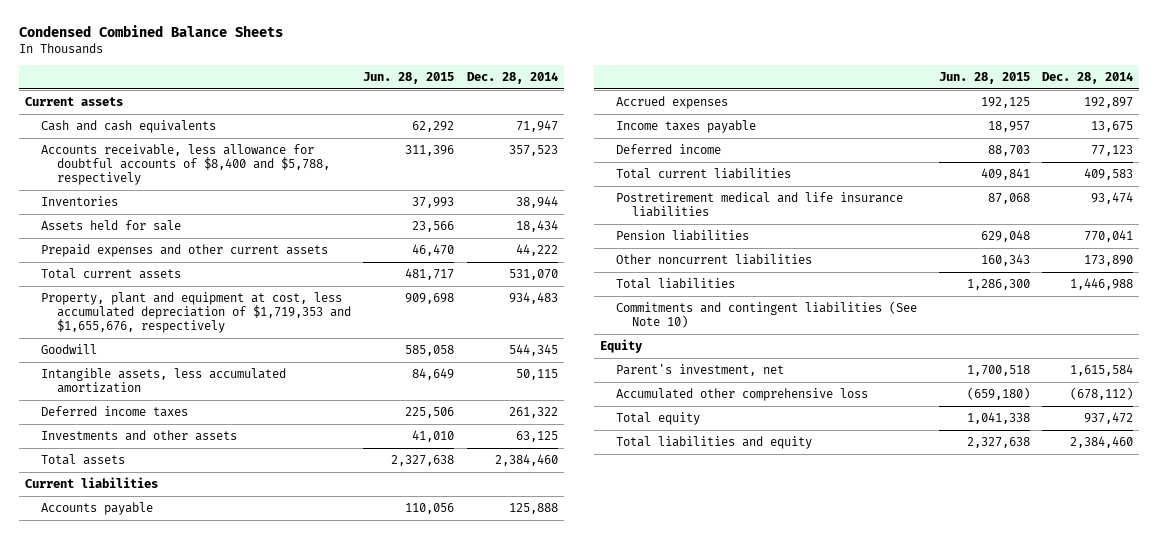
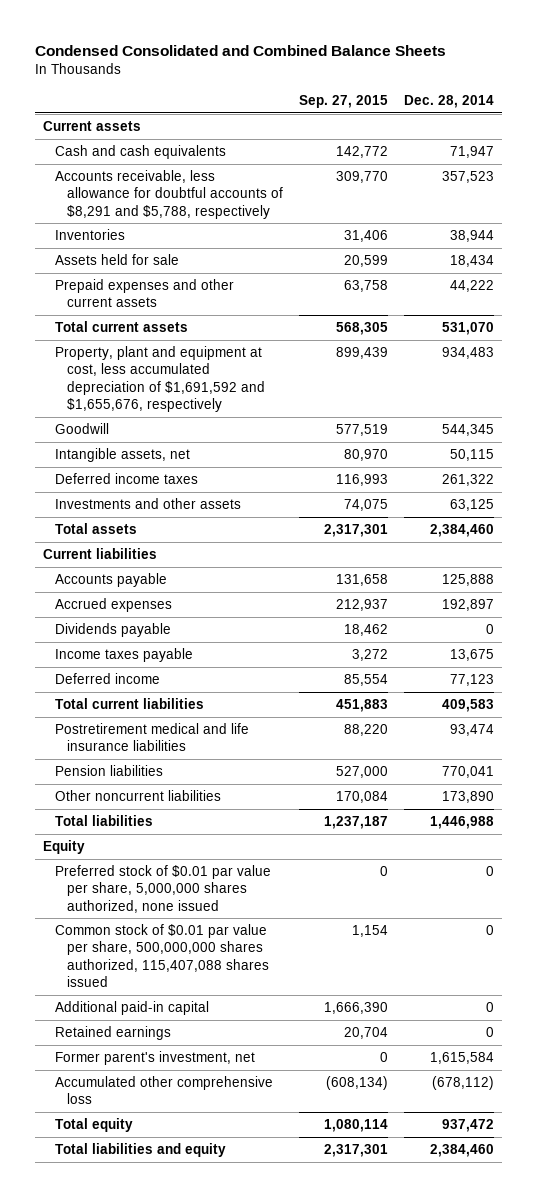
[18,25,283,38] Condensed Combined Balance Sheets -> [34,44,446,56] Condensed Consolidated and Combined Balance Sheets
[363,72,455,85] Jun. 28, 2015 -> none
none -> [298,94,388,108] Sep. 27, 2015
[40,143,330,186] Accounts receivable, less allowance for doubtful accounts of $8,400 and $5,788, respectively -> [54,170,283,219] Accounts receivable, less allowance for doubtful accounts of $8,291 and $5,788, respectively
[40,291,351,334] Property, plant and equipment at cost, less accumulated depreciation of $1,719,353 and $1,655,676, respectively -> [54,346,265,412] Property, plant and equipment at cost, less accumulated depreciation of $1,691,592 and $1,655,676, respectively
[40,367,286,394] Intangible assets, less accumulated amortization -> [54,448,190,463] Intangible assets, net
none -> [54,623,171,638] Dividends payable
[616,300,918,329] Commitments and contingent liabilities (See Note 10) -> none
none -> [54,865,271,913] Preferred stock of $0.01 par value per share, 5,000,000 shares authorized, none issued
none -> [54,924,269,987] Common stock of $0.01 par value per share, 500,000,000 shares authorized, 115,407,088 shares issued
none -> [54,1001,209,1016] Additional paid-in capital
none -> [54,1026,171,1041] Retained earnings
[616,363,785,376] Parent's investment, net -> [54,1051,255,1066] Former parent's investment, net

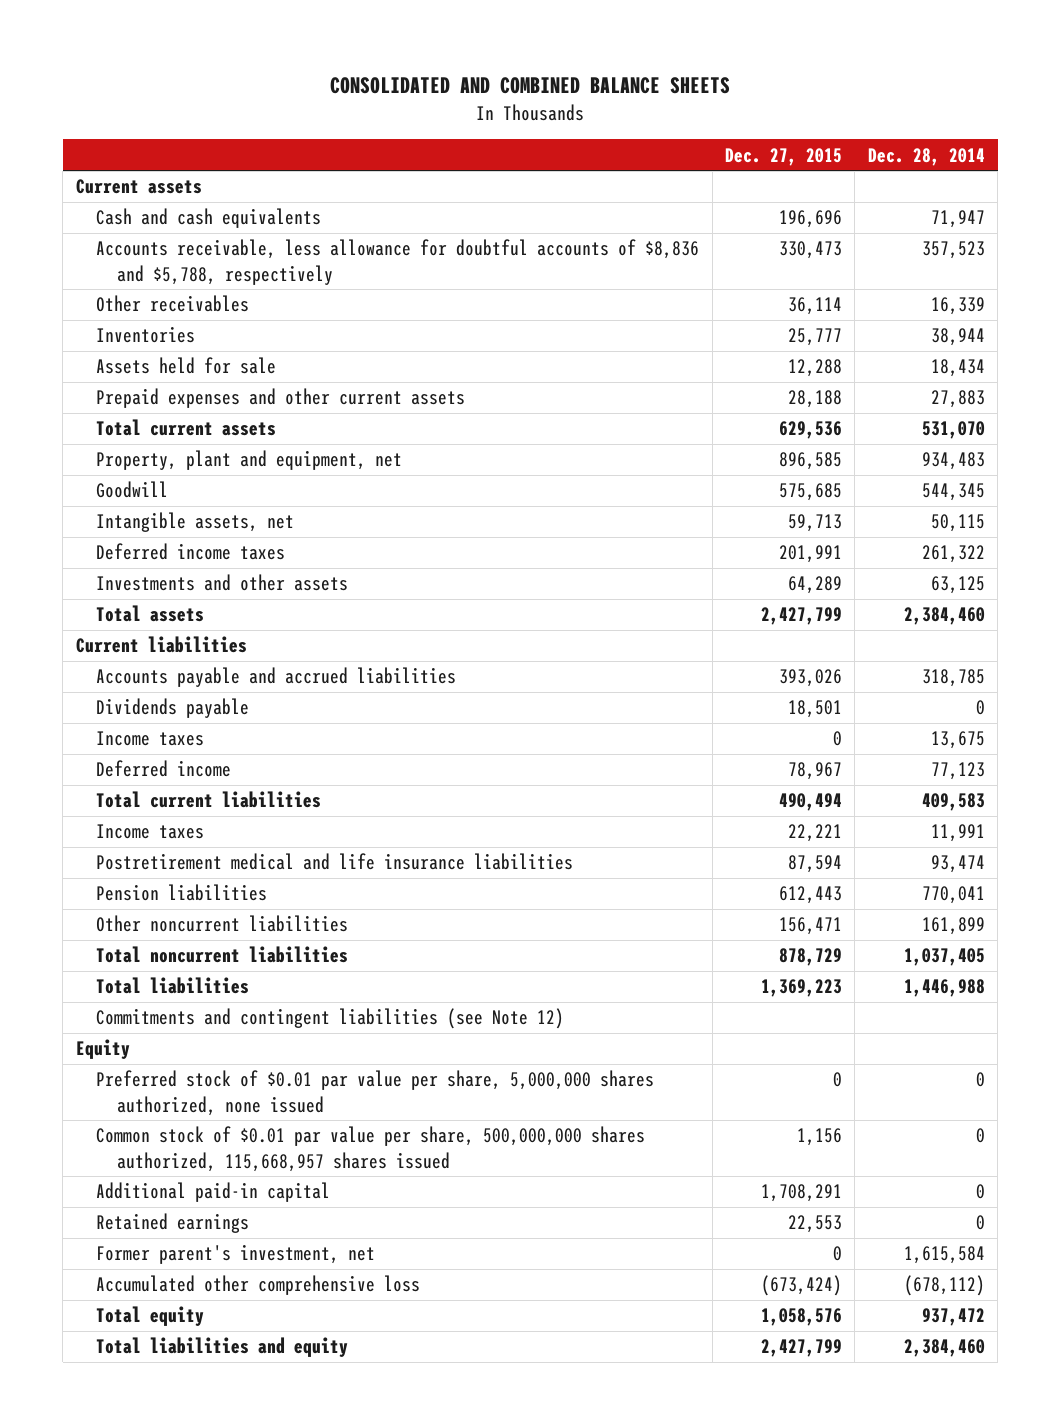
[34,44,446,56] Condensed Consolidated and Combined Balance Sheets -> [330,77,731,95] CONSOLIDATED AND COMBINED BALANCE SHEETS
[298,94,388,108] Sep. 27, 2015 -> none
none -> [725,147,843,166] Dec. 27, 2015
[54,170,283,219] Accounts receivable, less allowance for doubtful accounts of $8,291 and $5,788, respectively -> [96,239,700,285] Accounts receivable, less allowance for doubtful accounts of $8,836 and $5,788, respectively
none -> [96,295,250,313] Other receivables
[449,280,494,293] 44,222 -> [930,390,985,409] 27,883
[54,346,265,412] Property, plant and equipment at cost, less accumulated depreciation of $1,691,592 and $1,655,676, respectively -> [96,450,403,471] Property, plant and equipment, net
[54,573,167,588] Accounts payable -> none
[54,598,172,613] Accrued expenses -> none
none -> [96,667,457,688] Accounts payable and accrued liabilities
[54,648,193,663] Income taxes payable -> [96,731,205,747] Income taxes
none -> [96,824,205,840] Income taxes
[441,791,494,804] 173,890 -> [921,917,985,936] 161,899
none -> [96,946,349,964] Total noncurrent liabilities
none -> [96,1008,565,1030] Commitments and contingent liabilities (see Note 12)
[54,924,269,987] Common stock of $0.01 par value per share, 500,000,000 shares authorized, 115,407,088 shares issued -> [96,1126,646,1172] Common stock of $0.01 par value per share, 500,000,000 shares authorized, 115,668,957 shares issued

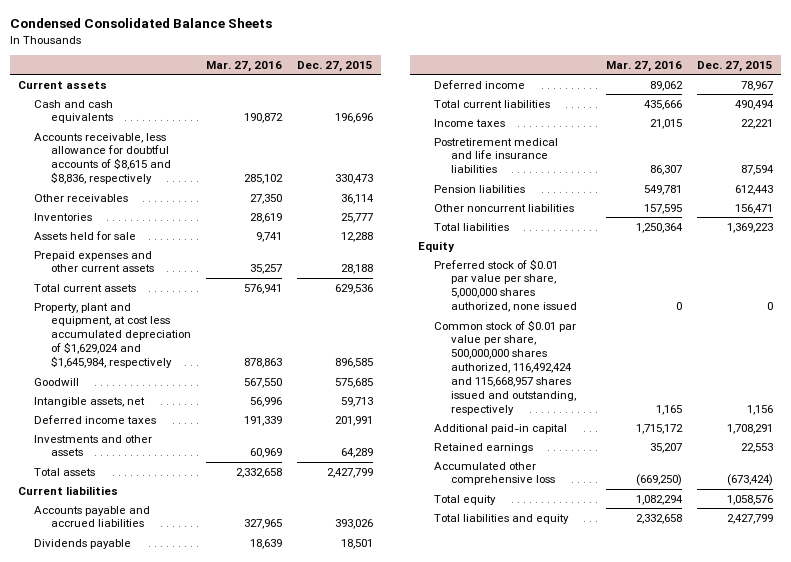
[330,77,731,95] CONSOLIDATED AND COMBINED BALANCE SHEETS -> [10,18,273,29] Condensed Consolidated Balance Sheets
[867,147,985,166] Dec. 28, 2014 -> none
none -> [206,60,283,72] Mar. 27, 2016
[96,239,700,285] Accounts receivable, less allowance for doubtful accounts of $8,836 and $5,788, respectively -> [34,132,171,185] Accounts receivable, less allowance for doubtful accounts of $8,615 and $8,836, respectively
[96,450,403,471] Property, plant and equipment, net -> [34,302,191,369] Property, plant and equipment, at cost less accumulated depreciation of $1,629,024 and $1,645,984, respectively
[96,731,205,747] Income taxes -> none
[96,946,349,964] Total noncurrent liabilities -> none
[96,1008,565,1030] Commitments and contingent liabilities (see Note 12) -> none
[96,1126,646,1172] Common stock of $0.01 par value per share, 500,000,000 shares authorized, 115,668,957 shares issued -> [434,319,577,416] Common stock of $0.01 par value per share, 500,000,000 shares authorized, 116,492,424 and 115,668,957 shares issued and outstanding, respectively
[96,1244,376,1265] Former parent's investment, net -> none

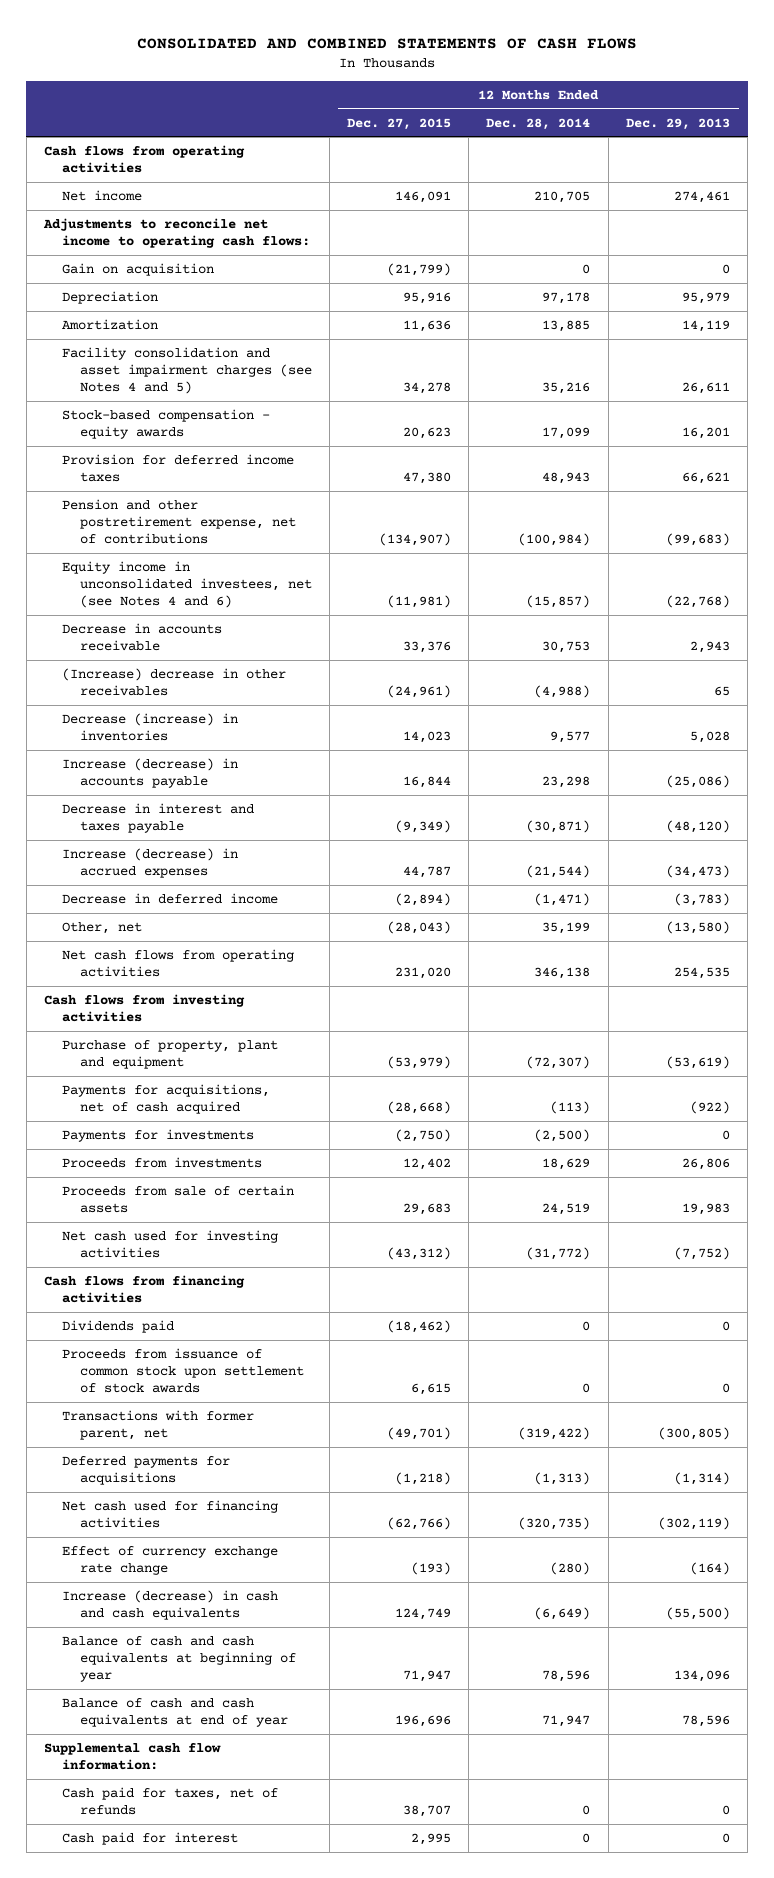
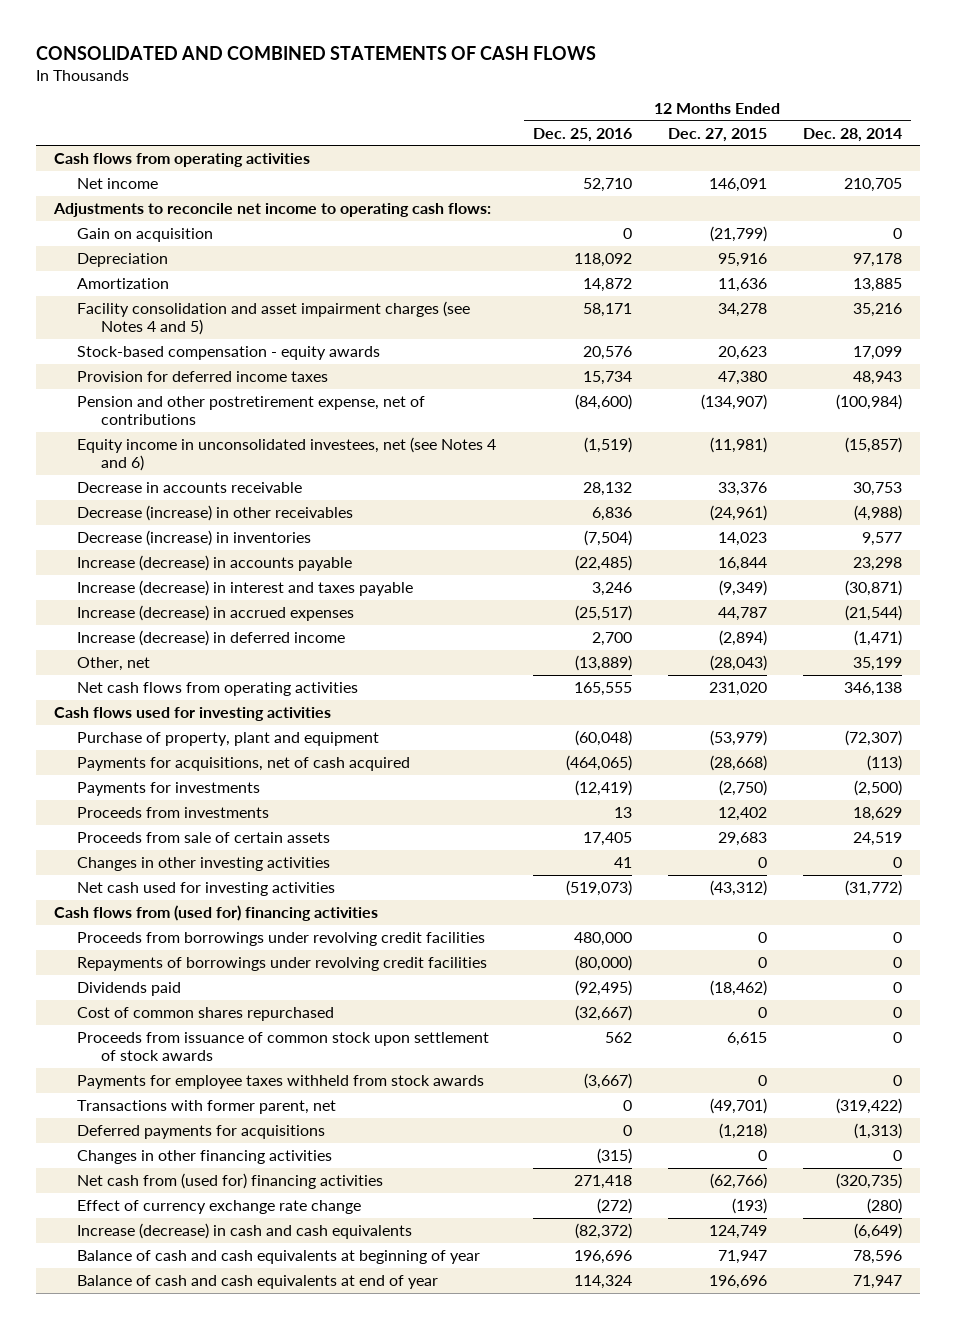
[625,117,730,130] Dec. 29, 2013 -> none
none -> [532,127,632,142] Dec. 25, 2016
[61,667,286,696] (Increase) decrease in other receivables -> [77,504,354,521] Decrease (increase) in other receivables
[61,802,254,833] Decrease in interest and taxes payable -> [77,579,414,596] Increase (decrease) in interest and taxes payable
[61,892,278,904] Decrease in deferred income -> [77,629,346,646] Increase (decrease) in deferred income
[44,993,246,1022] Cash flows from investing activities -> [53,706,331,721] Cash flows used for investing activities
none -> [77,856,331,871] Changes in other investing activities
[44,1274,246,1303] Cash flows from financing activities -> [53,904,378,921] Cash flows from (used for) financing activities
none -> [77,931,486,946] Proceeds from borrowings under revolving credit facilities
none -> [77,956,488,971] Repayments of borrowings under revolving credit facilities
none -> [77,1006,335,1021] Cost of common shares repurchased
none -> [77,1074,485,1089] Payments for employee taxes withheld from stock awards
none -> [77,1149,333,1164] Changes in other financing activities
[61,1499,278,1528] Net cash used for financing activities -> [77,1172,384,1189] Net cash from (used for) financing activities
[44,1742,222,1770] Supplemental cash flow information: -> none
[61,1786,278,1815] Cash paid for taxes, net of refunds -> none
[61,1831,238,1845] Cash paid for interest -> none

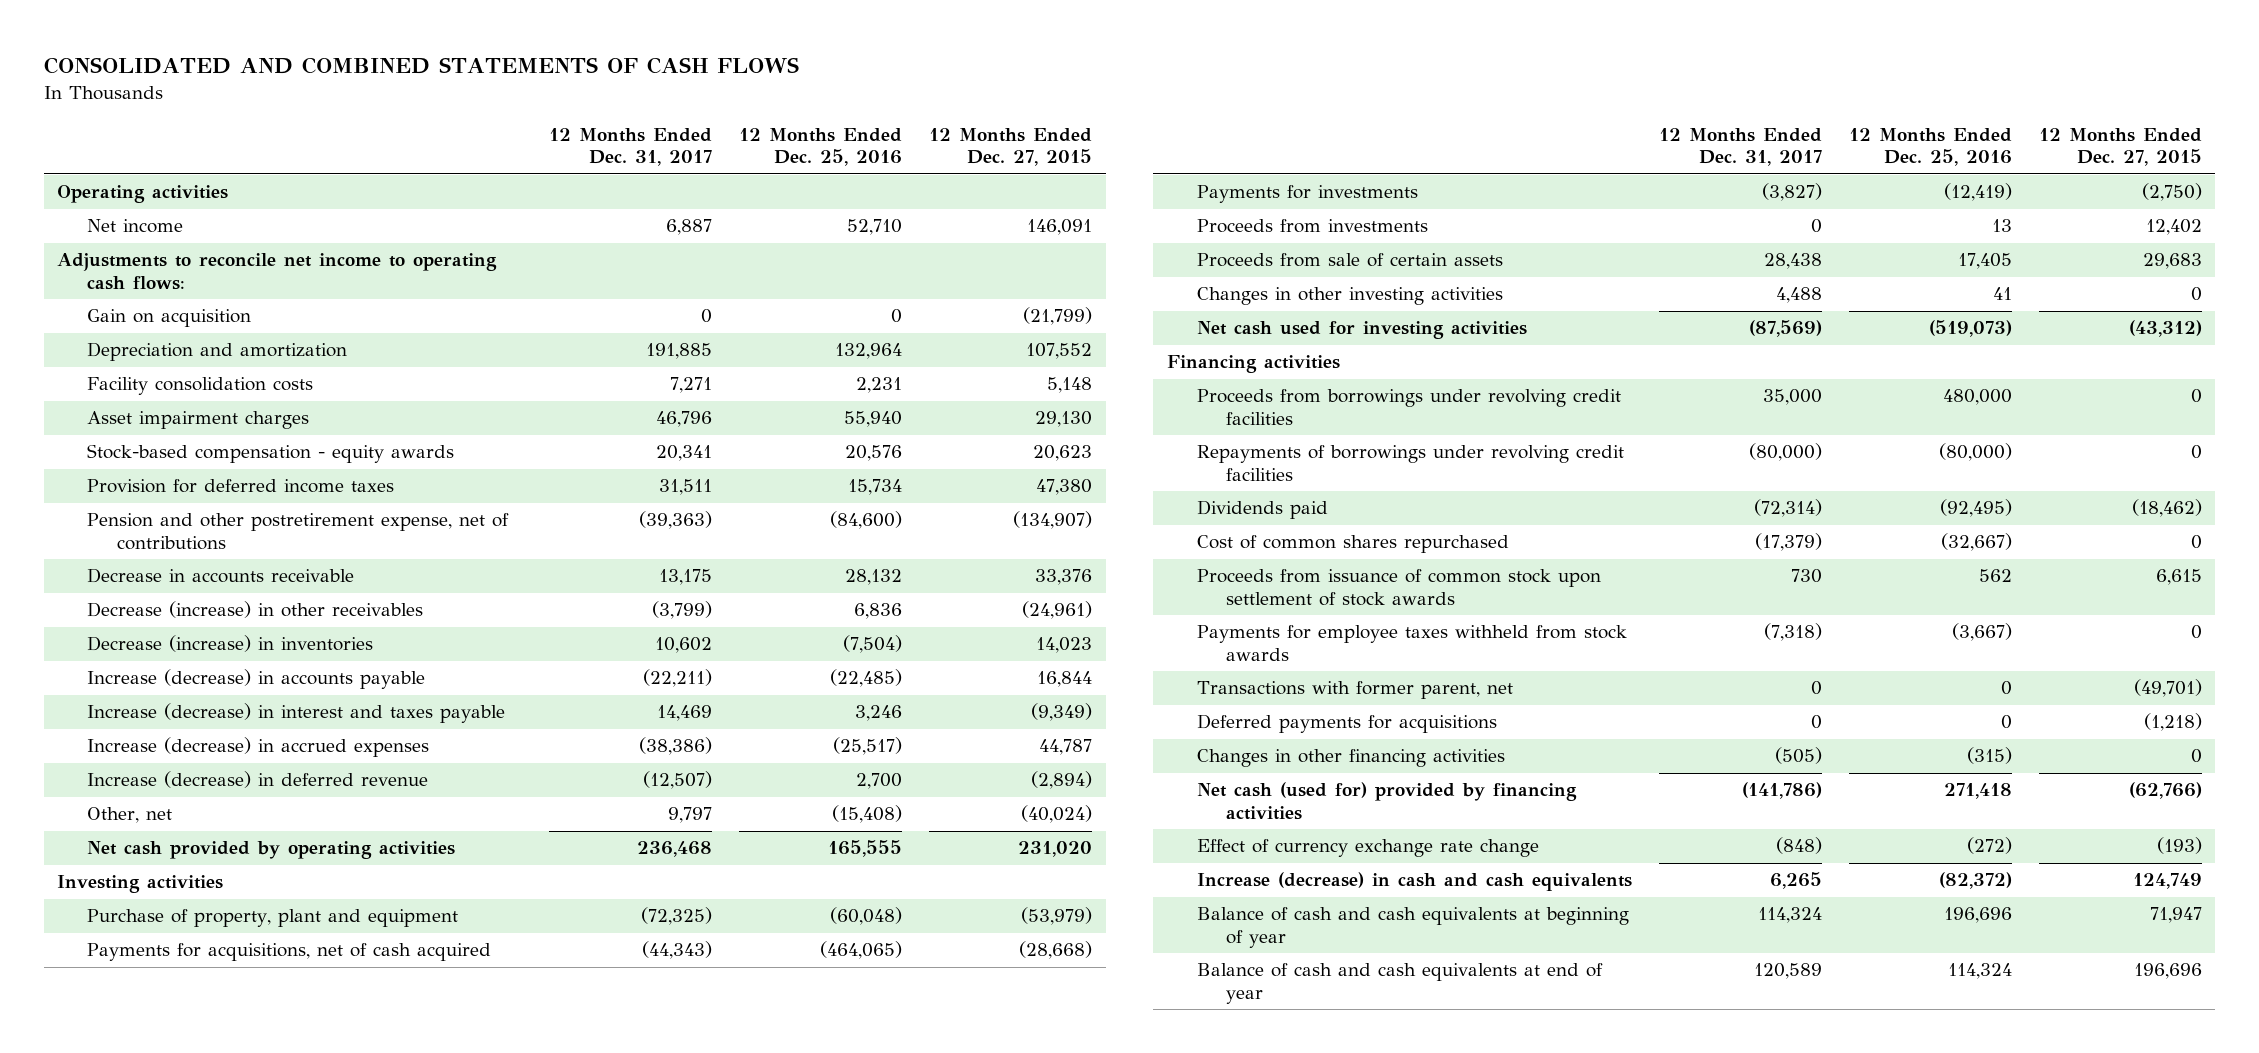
[803,127,903,142] Dec. 28, 2014 -> none
none -> [549,127,713,167] 12 Months Ended Dec. 31, 2017
[53,152,310,167] Cash flows from operating activities -> [57,185,229,204] Operating activities
[77,252,169,267] Depreciation -> none
[77,277,170,289] Amortization -> none
[77,300,471,336] Facility consolidation and asset impairment charges (see Notes 4 and 5) -> none
none -> [87,342,348,362] Depreciation and amortization
none -> [87,377,314,396] Facility consolidation costs
none -> [87,411,310,430] Asset impairment charges
[77,436,497,472] Equity income in unconsolidated investees, net (see Notes 4 and 6) -> none
[77,629,346,646] Increase (decrease) in deferred income -> [87,771,429,789] Increase (decrease) in deferred revenue
[574,654,632,671] (13,889) -> [832,805,903,824] (15,408)
[709,654,767,671] (28,043) -> [1021,805,1093,824] (40,024)
[77,681,359,696] Net cash flows from operating activities -> [87,841,456,860] Net cash provided by operating activities
[53,706,331,721] Cash flows used for investing activities -> [57,875,224,894] Investing activities
[53,904,378,921] Cash flows from (used for) financing activities -> [1166,355,1340,374] Financing activities
[77,1172,384,1189] Net cash from (used for) financing activities -> [1196,782,1577,820] Net cash (used for) provided by financing activities

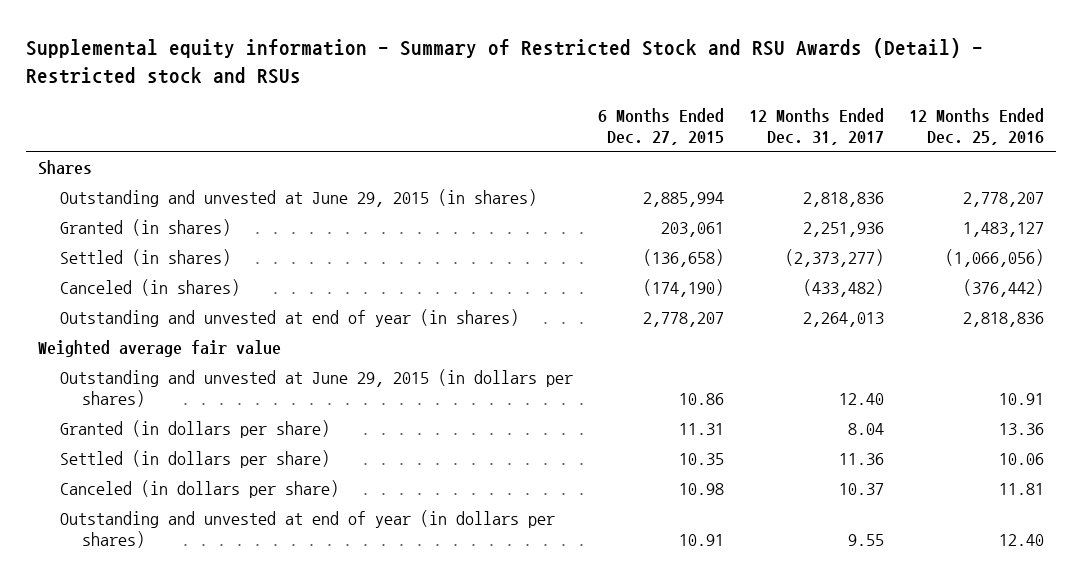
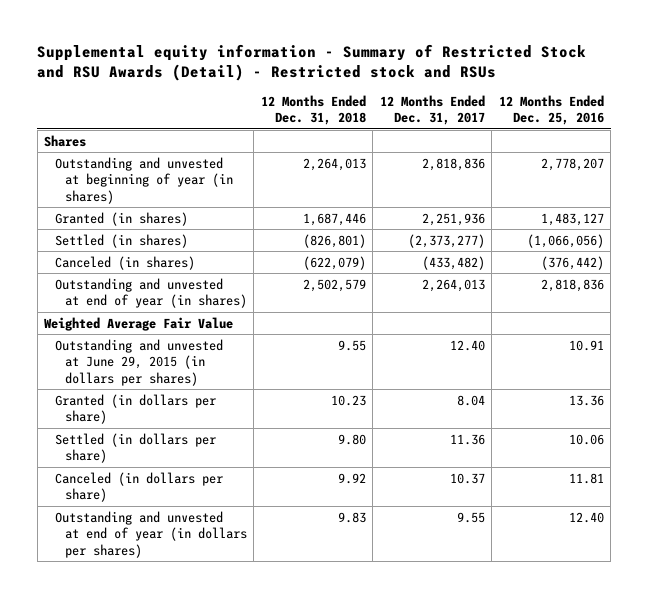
[598,107,725,145] 6 Months Ended Dec. 27, 2015 -> none
none -> [260,94,366,126] 12 Months Ended Dec. 31, 2018
[60,188,538,207] Outstanding and unvested at June 29, 2015 (in shares) -> [54,156,233,204] Outstanding and unvested at beginning of year (in shares)
[38,339,282,357] Weighted average fair value -> [44,316,234,331] Weighted Average Fair Value

